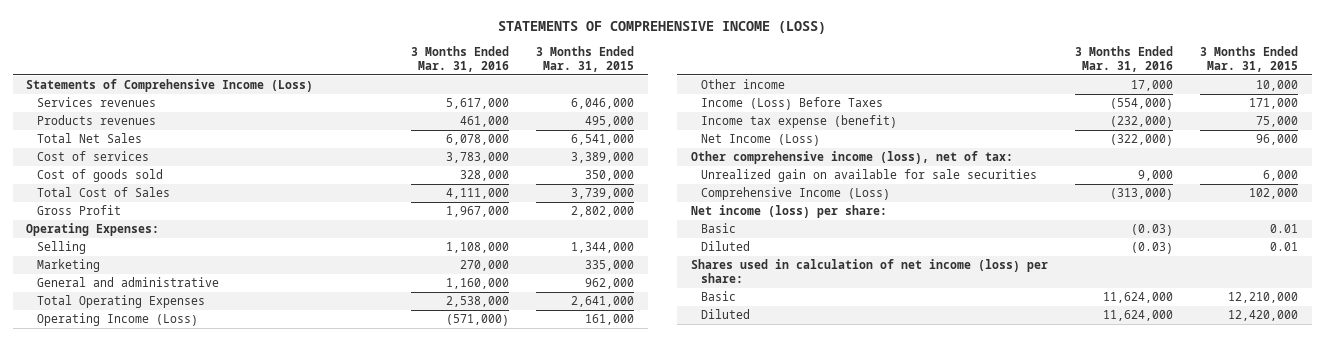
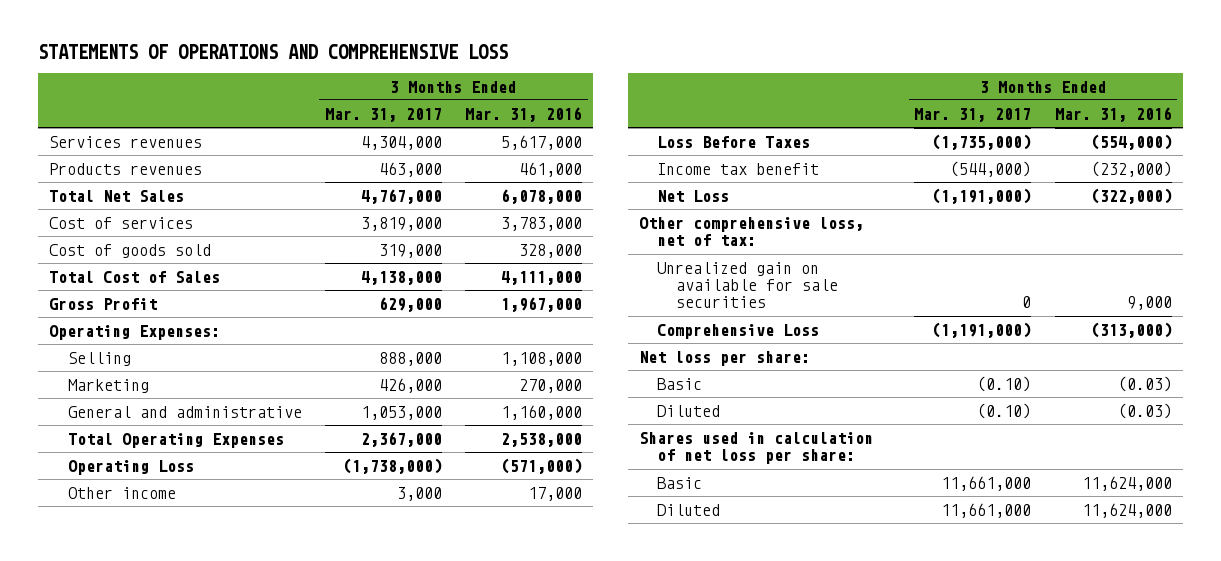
[498,21,827,35] STATEMENTS OF COMPREHENSIVE INCOME (LOSS) -> [37,44,508,60] STATEMENTS OF OPERATIONS AND COMPREHENSIVE LOSS
[536,45,635,72] 3 Months Ended Mar. 31, 2015 -> none
none -> [324,107,442,122] Mar. 31, 2017
[26,79,314,93] Statements of Comprehensive Income (Loss) -> none
[37,313,199,327] Operating Income (Loss) -> [67,459,194,475] Operating Loss
[701,97,884,111] Income (Loss) Before Taxes -> [657,135,811,148] Loss Before Taxes
[701,115,898,129] Income tax expense (benefit) -> [657,162,820,175] Income tax benefit
[701,134,821,147] Net Income (Loss) -> [657,189,730,202] Net Loss
[690,151,1013,165] Other comprehensive income (loss), net of tax: -> [639,216,865,247] Other comprehensive loss, net of tax:
[701,187,891,201] Comprehensive Income (Loss) -> [657,323,820,339] Comprehensive Loss
[690,205,887,219] Net income (loss) per share: -> [639,350,811,366] Net loss per share:
[690,259,1048,284] Shares used in calculation of net income (loss) per share: -> [639,431,874,465] Shares used in calculation of net loss per share:

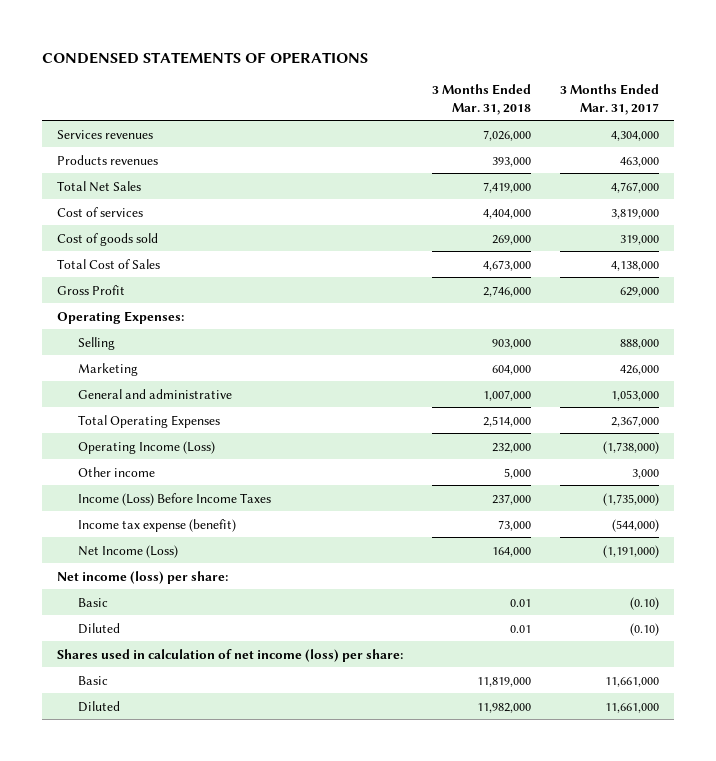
[37,44,508,60] STATEMENTS OF OPERATIONS AND COMPREHENSIVE LOSS -> [42,52,369,65] CONDENSED STATEMENTS OF OPERATIONS
[464,106,582,122] Mar. 31, 2016 -> none
none -> [431,84,531,115] 3 Months Ended Mar. 31, 2018
[67,459,194,475] Operating Loss -> [78,440,216,454] Operating Income (Loss)
[639,216,865,247] Other comprehensive loss, net of tax: -> none
[657,261,838,309] Unrealized gain on available for sale securities -> none
[657,323,820,339] Comprehensive Loss -> none
[657,135,811,148] Loss Before Taxes -> [78,492,272,506] Income (Loss) Before Income Taxes
[657,162,820,175] Income tax benefit -> [78,518,237,532] Income tax expense (benefit)
[657,189,730,202] Net Loss -> [78,544,179,558] Net Income (Loss)
[639,350,811,366] Net loss per share: -> [56,570,228,584] Net income (loss) per share:
[639,431,874,465] Shares used in calculation of net loss per share: -> [56,648,403,662] Shares used in calculation of net income (loss) per share:

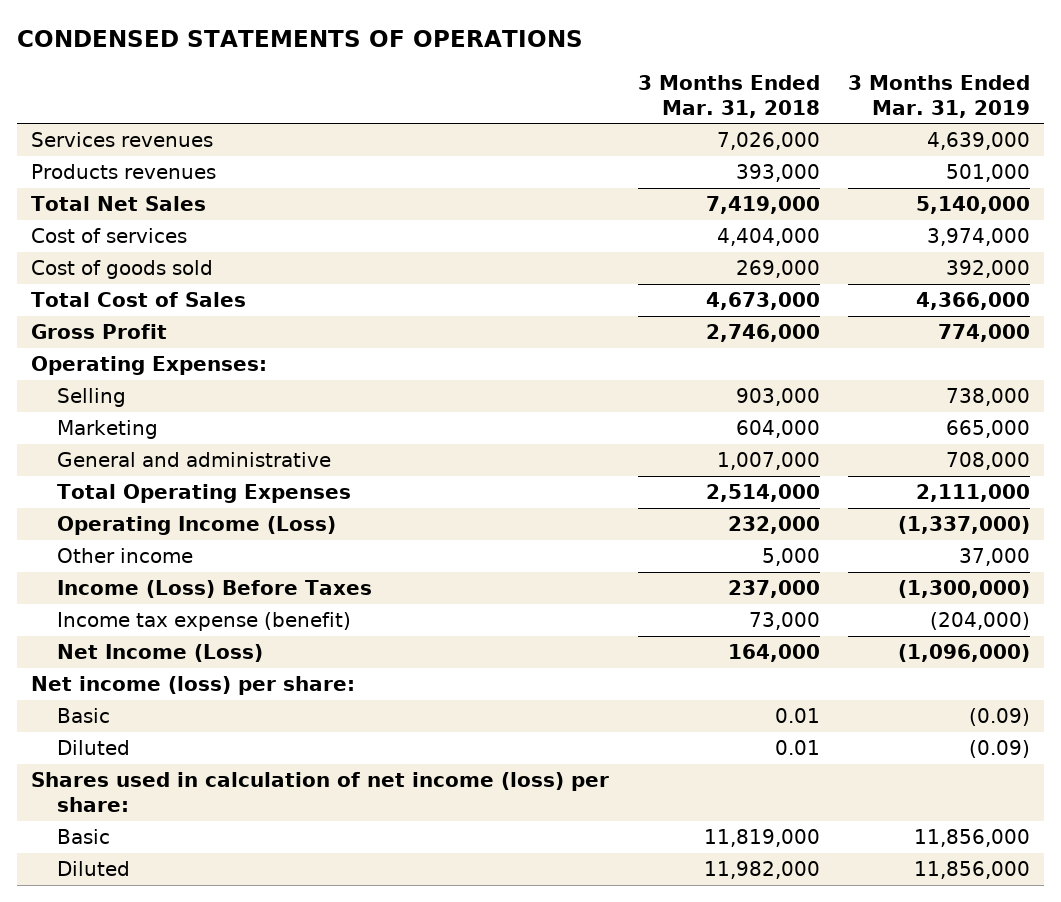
[560,84,660,115] 3 Months Ended Mar. 31, 2017 -> none
none -> [847,74,1030,118] 3 Months Ended Mar. 31, 2019
[78,492,272,506] Income (Loss) Before Income Taxes -> [56,579,372,598] Income (Loss) Before Taxes

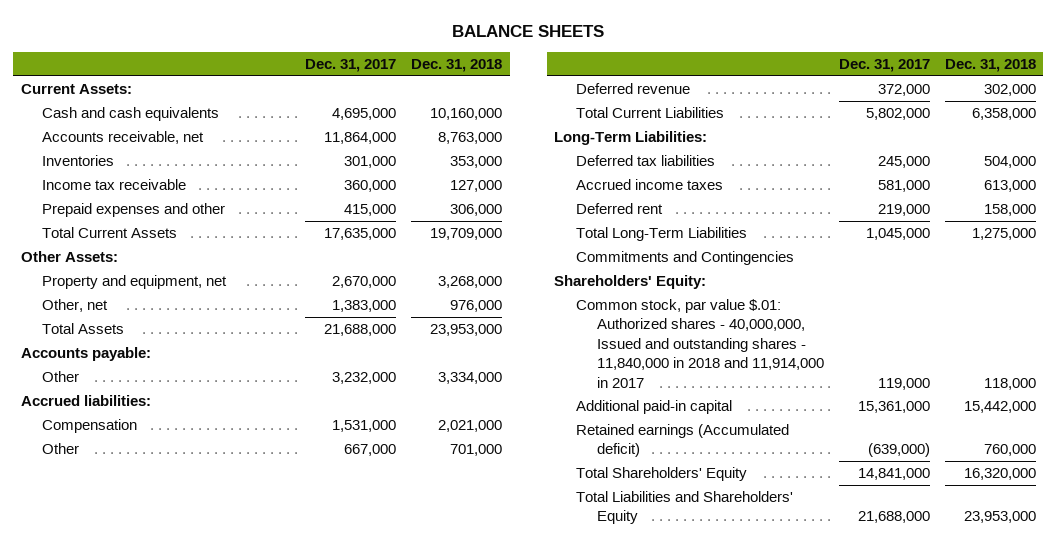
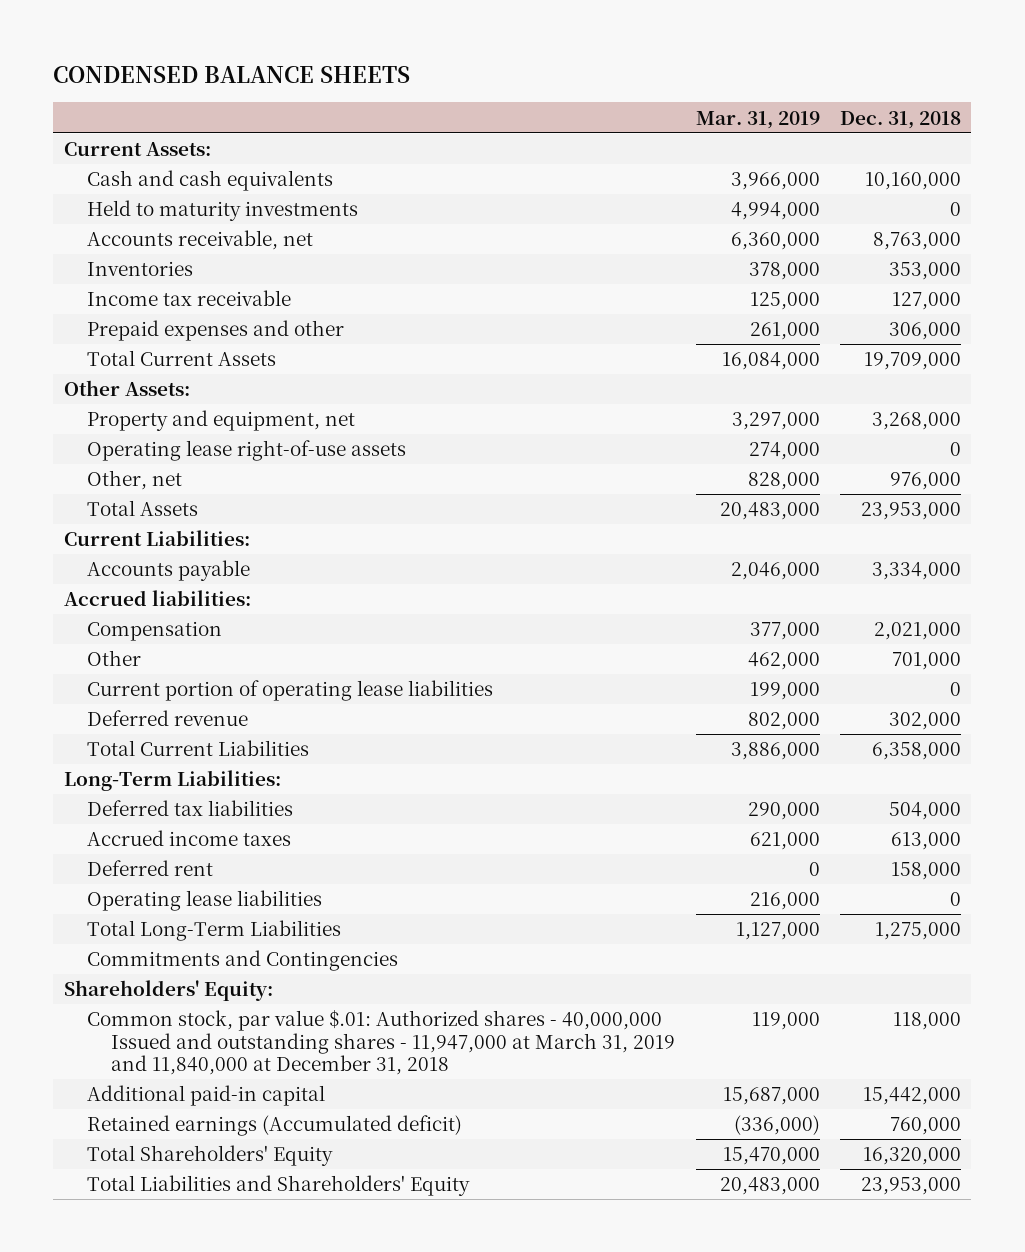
[452,24,605,37] BALANCE SHEETS -> [53,66,411,84] CONDENSED BALANCE SHEETS
[305,58,397,72] Dec. 31, 2017 -> none
none -> [695,110,820,129] Mar. 31, 2019
none -> [87,200,359,222] Held to maturity investments
none -> [87,440,407,462] Operating lease right-of-use assets
[20,347,151,362] Accounts payable: -> none
none -> [63,530,250,547] Current Liabilities:
[42,371,80,383] Other -> [87,560,251,582] Accounts payable
none -> [87,680,494,702] Current portion of operating lease liabilities
none -> [87,890,323,912] Operating lease liabilities
[575,299,824,388] Common stock, par value $.01: Authorized shares - 40,000,000, Issued and outstanding shares - 11,840,000 in 2018 and 11,914,000 in 2017 -> [87,1010,676,1076] Common stock, par value $.01: Authorized shares - 40,000,000 Issued and outstanding shares - 11,947,000 at March 31, 2019 and 11,840,000 at December 31, 2018

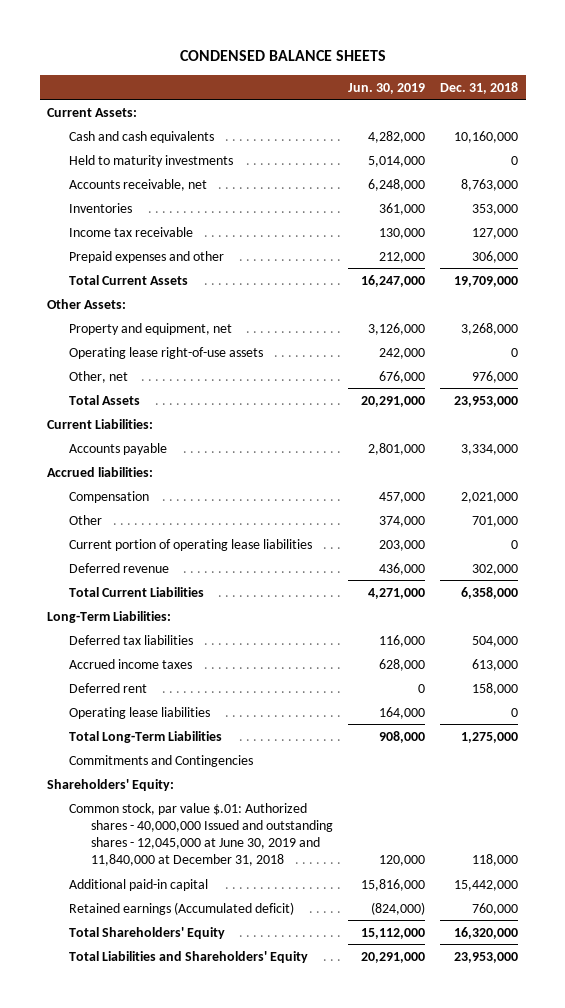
[695,110,820,129] Mar. 31, 2019 -> none
none -> [348,82,426,94] Jun. 30, 2019
[87,1010,676,1076] Common stock, par value $.01: Authorized shares - 40,000,000 Issued and outstanding shares - 11,947,000 at March 31, 2019 and 11,840,000 at December 31, 2018 -> [69,802,334,867] Common stock, par value $.01: Authorized shares - 40,000,000 Issued and outstanding shares - 12,045,000 at June 30, 2019 and 11,840,000 at December 31, 2018

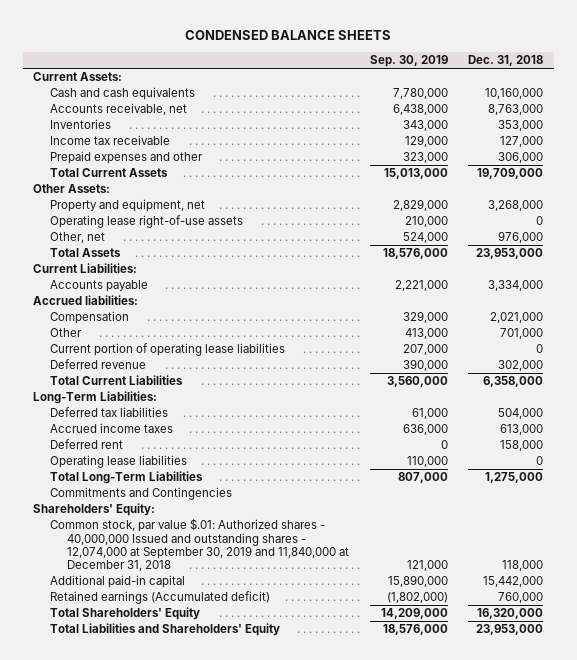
[348,82,426,94] Jun. 30, 2019 -> none
none -> [369,55,448,68] Sep. 30, 2019
[69,154,234,167] Held to maturity investments -> none
[69,802,334,867] Common stock, par value $.01: Authorized shares - 40,000,000 Issued and outstanding shares - 12,045,000 at June 30, 2019 and 11,840,000 at December 31, 2018 -> [50,518,350,572] Common stock, par value $.01: Authorized shares - 40,000,000 Issued and outstanding shares - 12,074,000 at September 30, 2019 and 11,840,000 at December 31, 2018

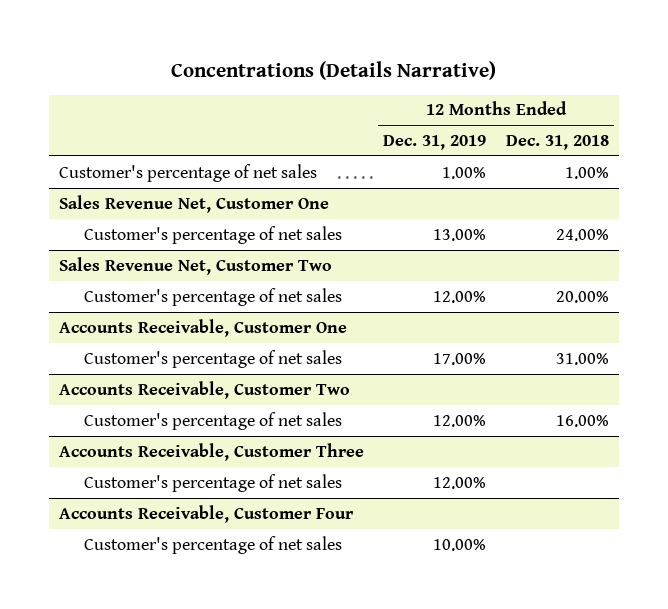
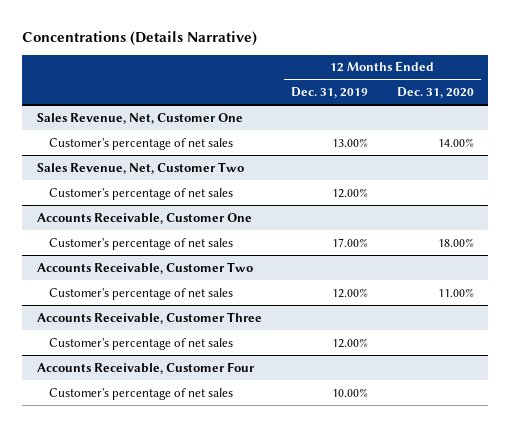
[506,135,610,151] Dec. 31, 2018 -> none
none -> [396,87,474,99] Dec. 31, 2020
[58,163,317,182] Customer's percentage of net sales -> none
[58,194,329,213] Sales Revenue Net, Customer One -> [36,112,243,124] Sales Revenue, Net, Customer One
[58,256,332,275] Sales Revenue Net, Customer Two -> [36,161,244,174] Sales Revenue, Net, Customer Two

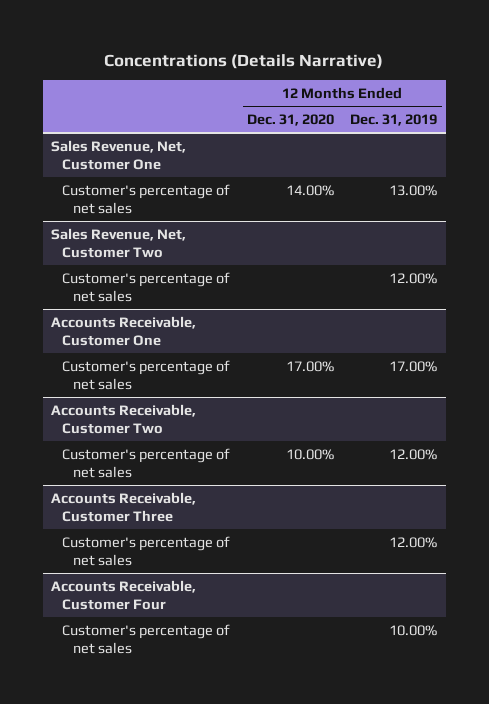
[437,237,474,247] 18.00% -> [285,360,334,372] 17.00%
[437,287,474,297] 11.00% -> [285,448,334,460] 10.00%

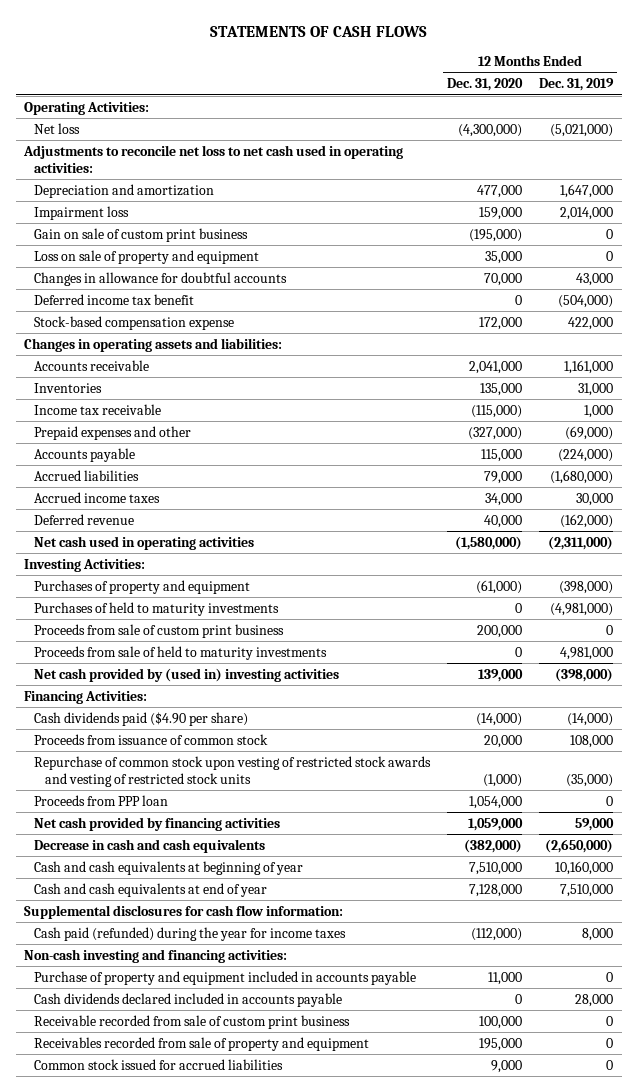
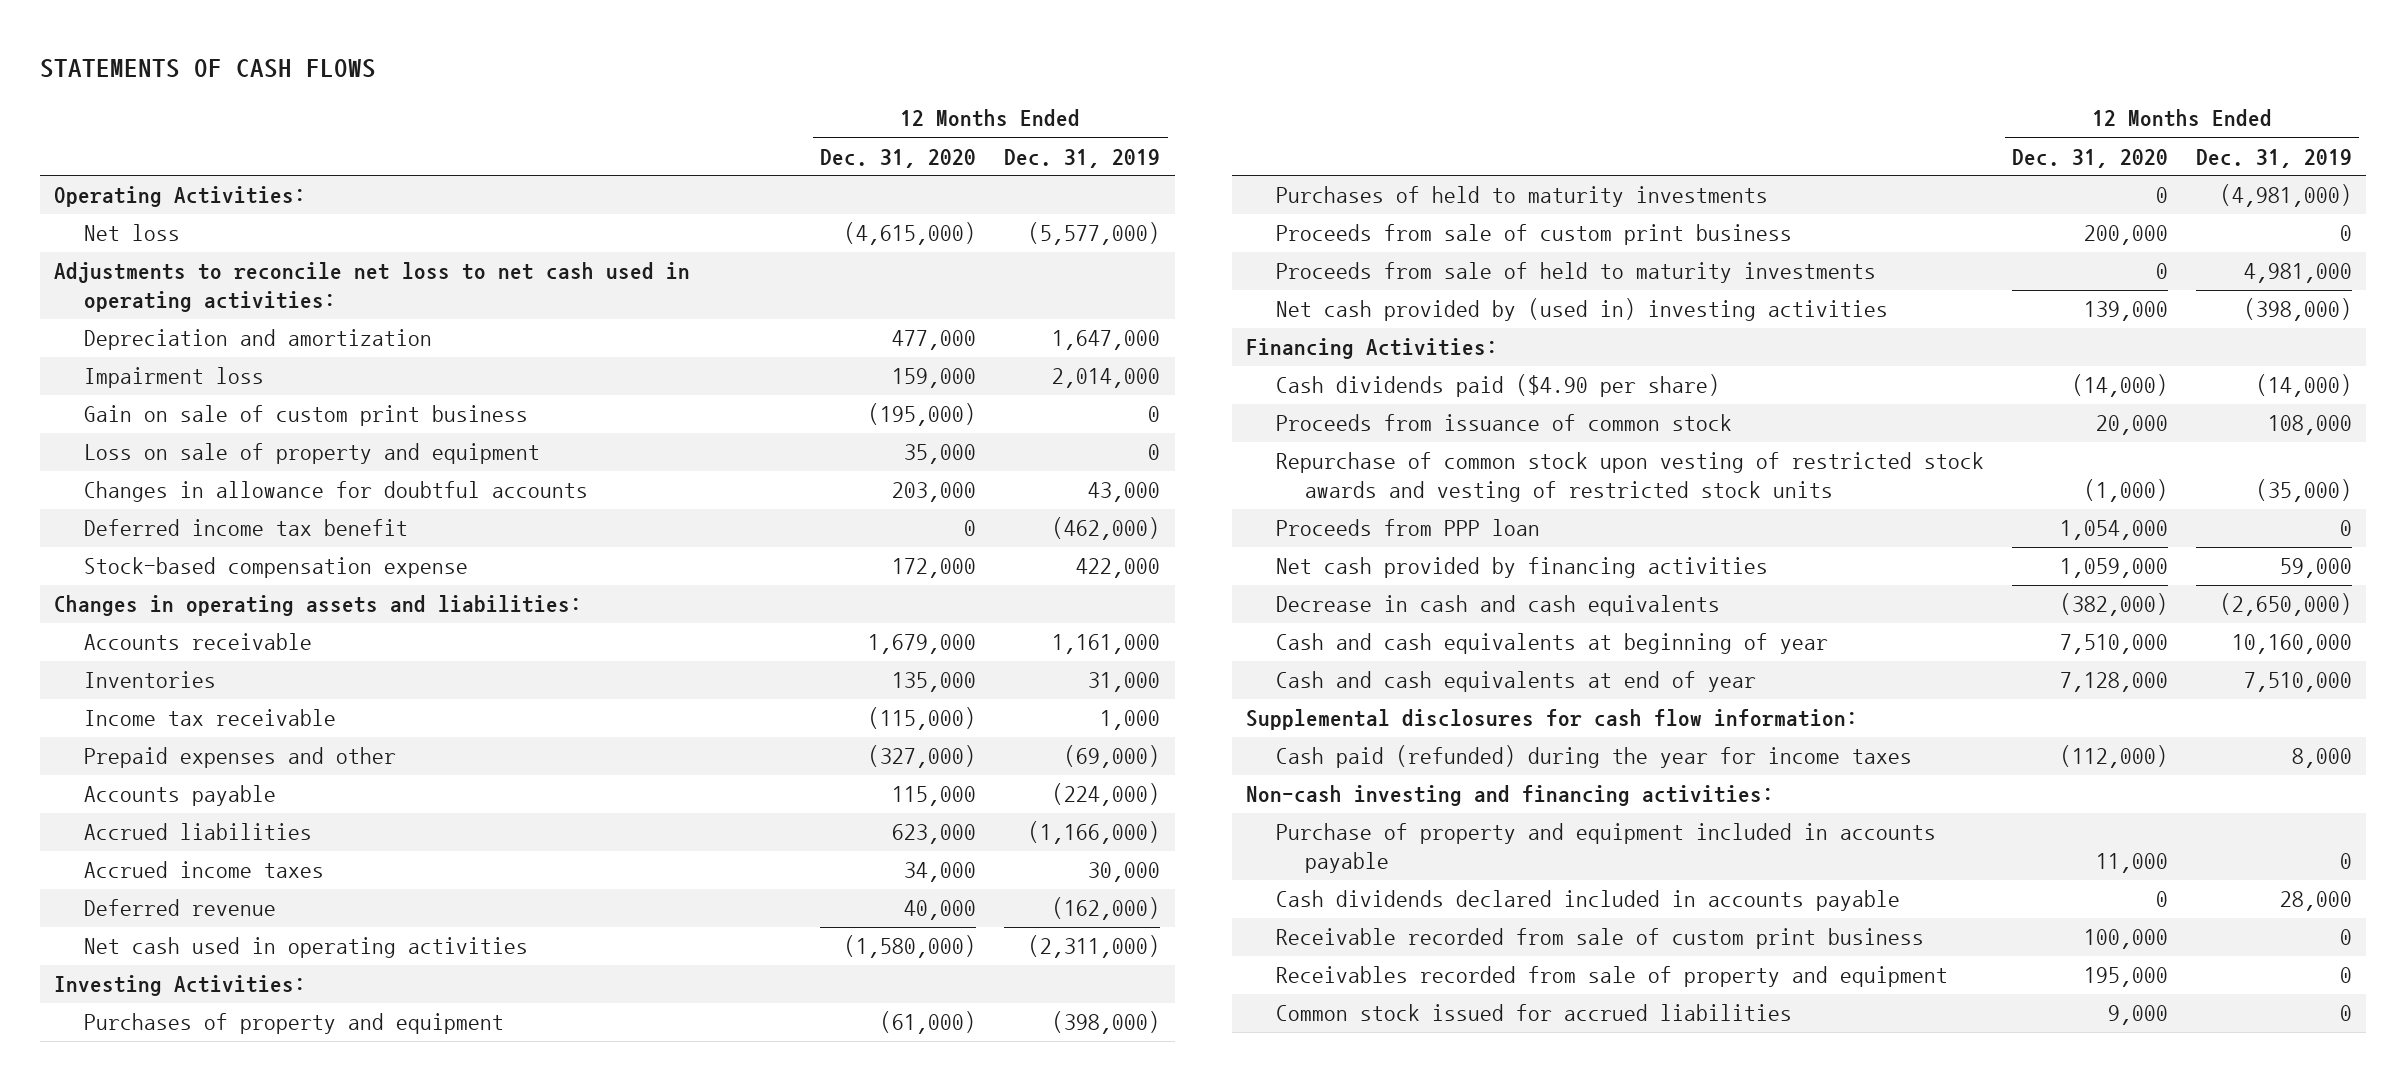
[458,123,523,137] (4,300,000) -> [844,222,977,246] (4,615,000)
[550,123,614,137] (5,021,000) -> [1028,222,1161,246] (5,577,000)
[484,272,523,286] 70,000 -> [892,482,977,503] 203,000
[558,294,614,308] (504,000) -> [1052,517,1161,541] (462,000)
[469,360,523,374] 2,041,000 -> [868,634,977,655] 1,679,000
[484,470,523,484] 79,000 -> [892,824,977,845] 623,000
[550,469,614,484] (1,680,000) -> [1028,821,1161,845] (1,166,000)

